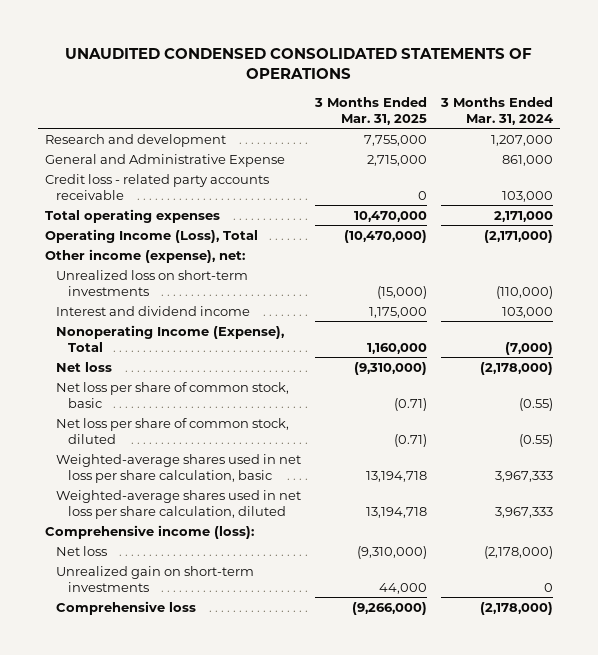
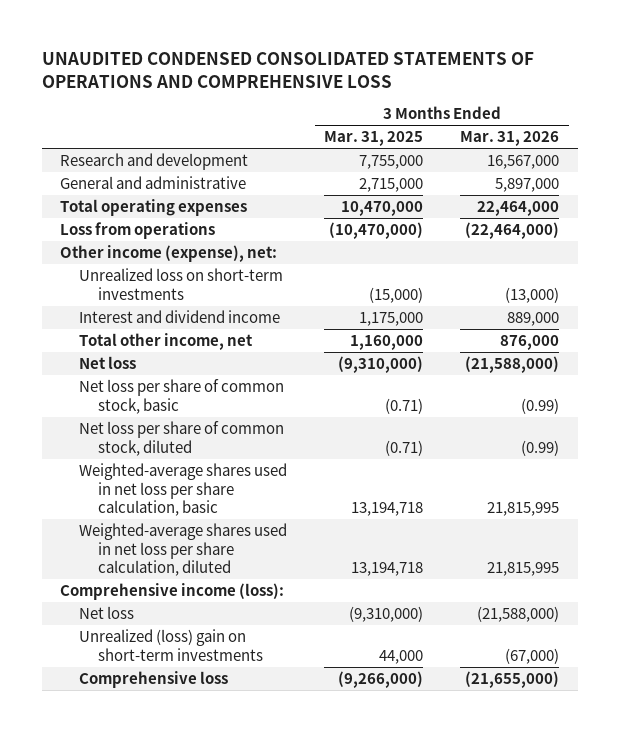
[65,47,533,79] UNAUDITED CONDENSED CONSOLIDATED STATEMENTS OF OPERATIONS -> [41,51,534,88] UNAUDITED CONDENSED CONSOLIDATED STATEMENTS OF OPERATIONS AND COMPREHENSIVE LOSS
[440,96,554,125] 3 Months Ended Mar. 31, 2024 -> none
none -> [460,131,560,147] Mar. 31, 2026
[45,173,270,200] Credit loss - related party accounts receivable -> none
[45,153,286,167] General and Administrative Expense -> [60,175,247,189] General and administrative
[45,228,259,243] Operating Income (Loss), Total -> [60,221,216,239] Loss from operations
[56,324,285,352] Nonoperating Income (Expense), Total -> [79,332,254,350] Total other income, net
[56,565,255,592] Unrealized gain on short-term investments -> [79,628,263,661] Unrealized (loss) gain on short-term investments

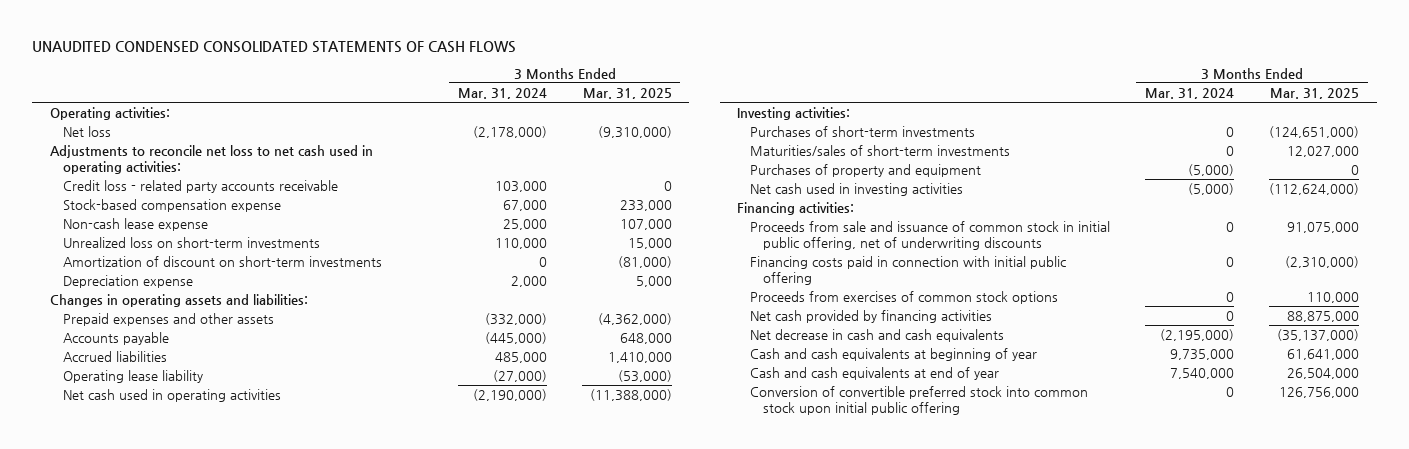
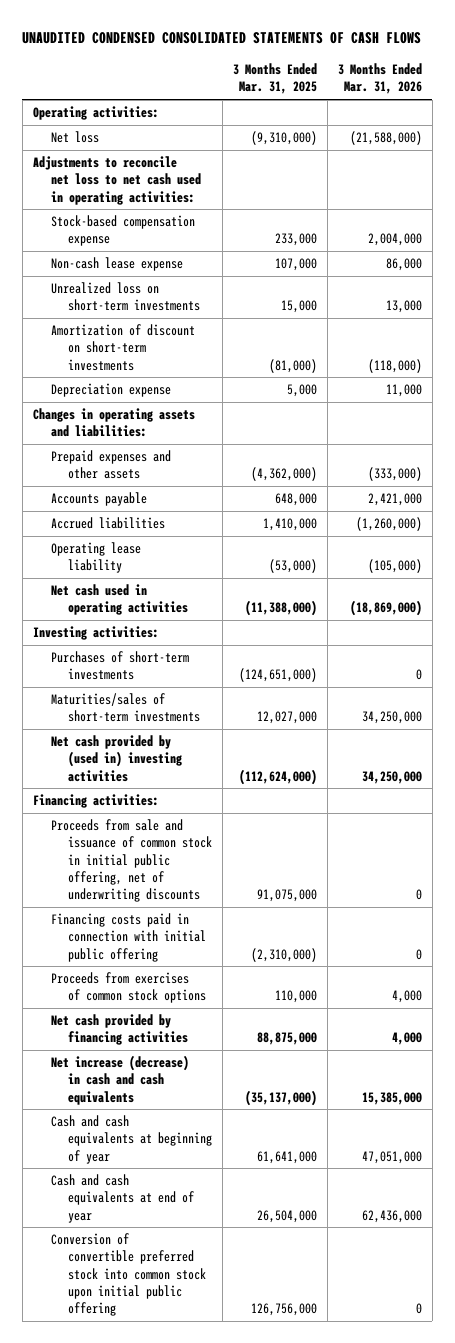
[457,87,547,99] Mar. 31, 2024 -> none
none -> [337,63,422,95] 3 Months Ended Mar. 31, 2026
[62,179,338,193] Credit loss - related party accounts receivable -> none
[749,163,981,177] Purchases of property and equipment -> none
[749,182,963,196] Net cash used in investing activities -> [50,735,183,782] Net cash provided by (used in) investing activities
[749,328,1004,342] Net decrease in cash and cash equivalents -> [50,1055,189,1105] Net increase (decrease) in cash and cash equivalents

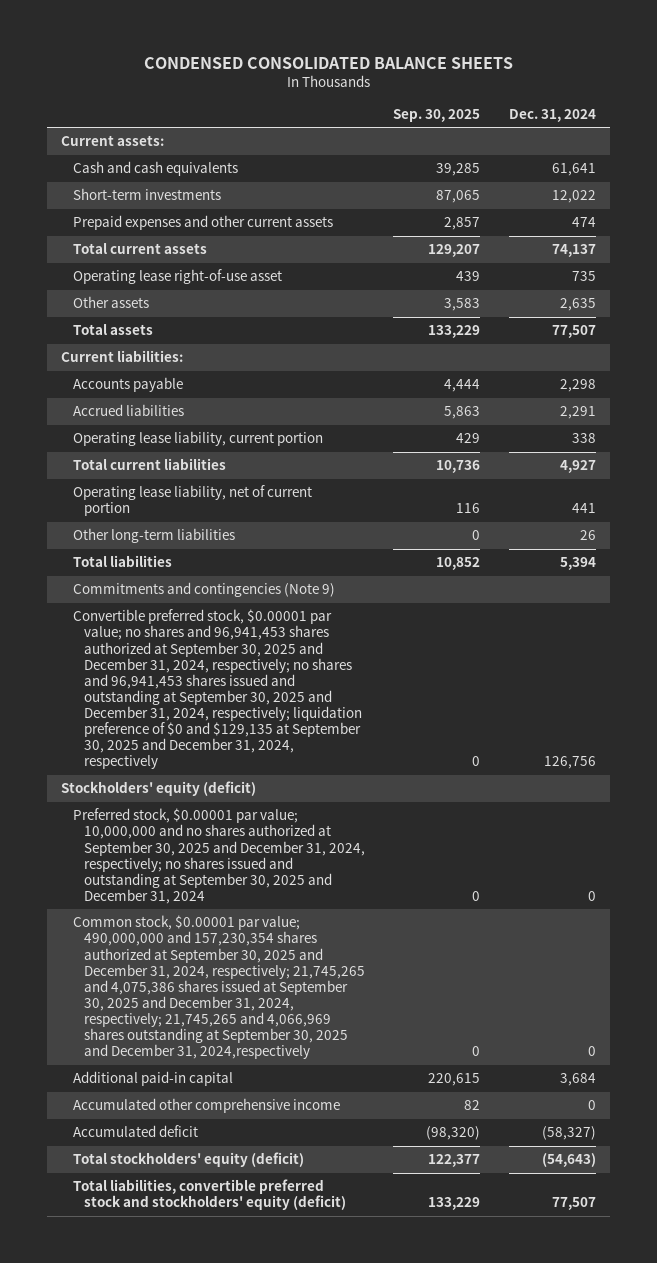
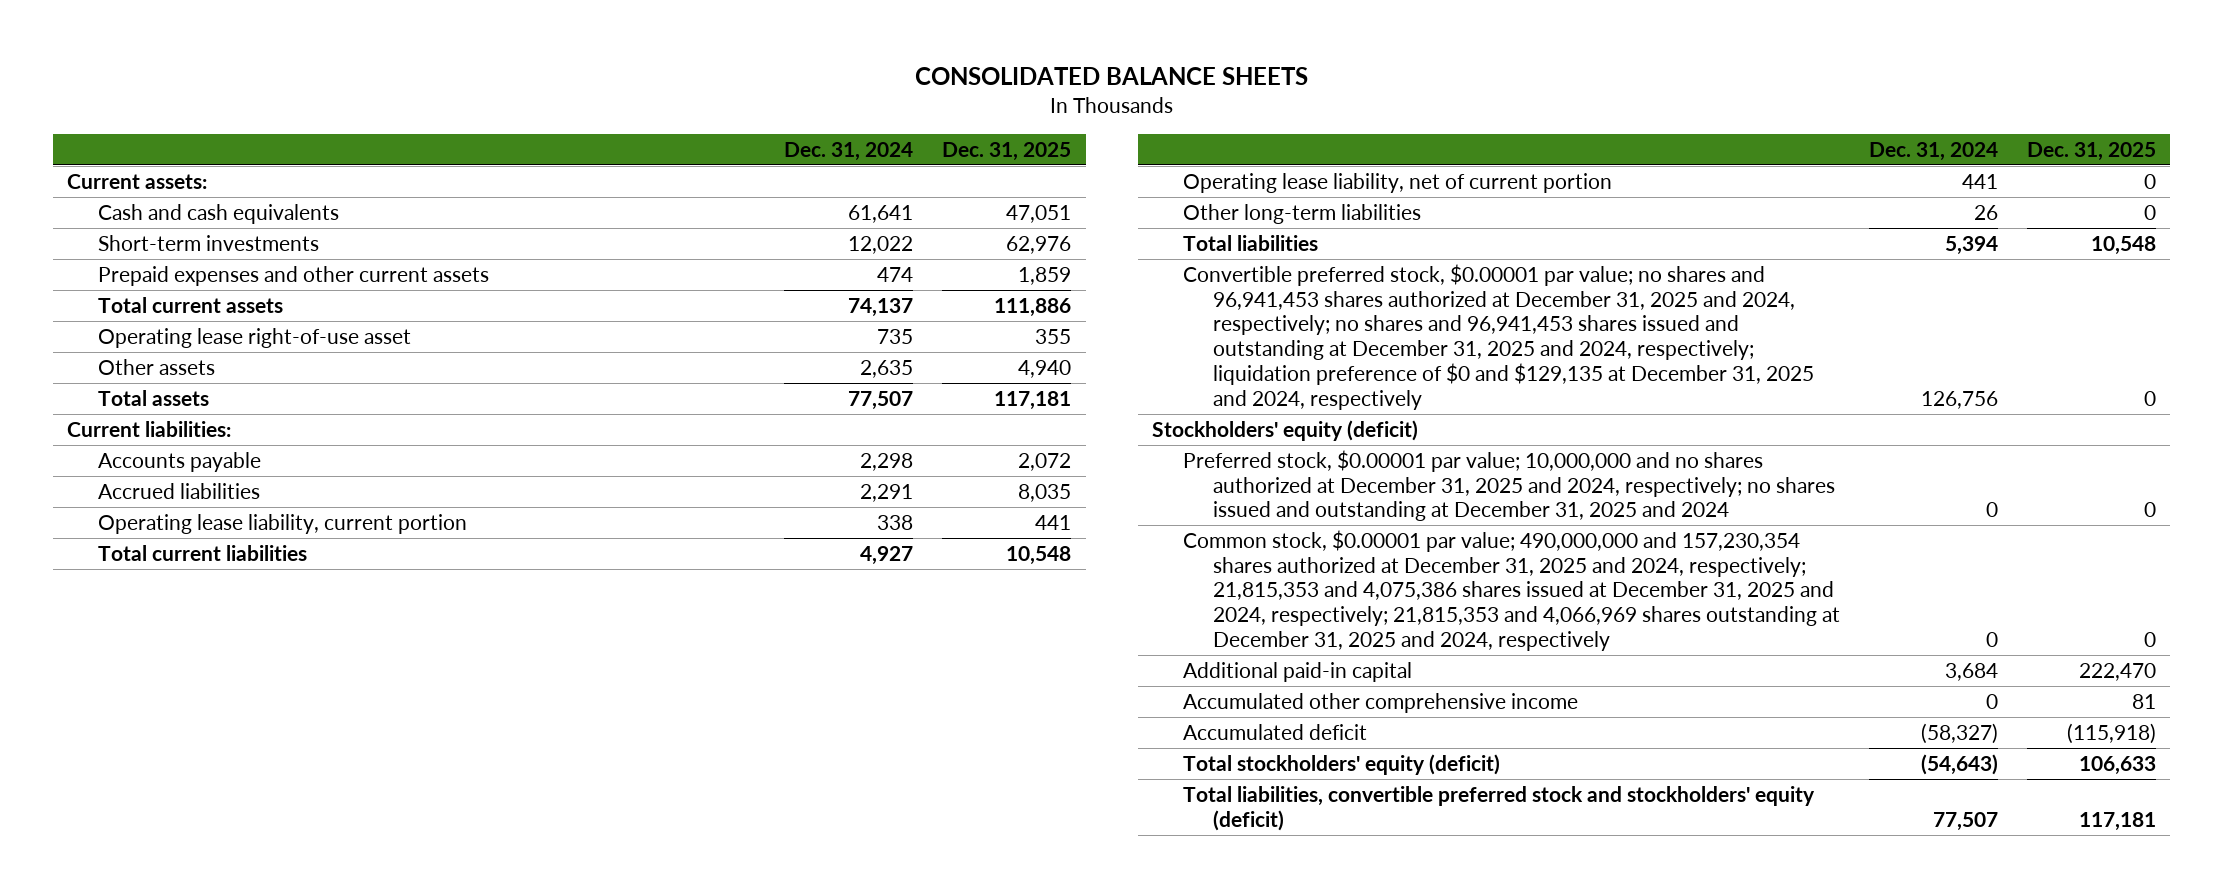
[143,56,513,69] CONDENSED CONSOLIDATED BALANCE SHEETS -> [914,67,1308,86] CONSOLIDATED BALANCE SHEETS
[393,109,481,123] Sep. 30, 2025 -> none
none -> [942,141,1072,161] Dec. 31, 2025
[72,582,335,598] Commitments and contingencies (Note 9) -> none
[72,609,362,770] Convertible preferred stock, $0.00001 par value; no shares and 96,941,453 shares authorized at September 30, 2025 and December 31, 2024, respectively; no shares and 96,941,453 shares issued and outstanding at September 30, 2025 and December 31, 2024, respectively; liquidation preference of $0 and $129,135 at September 30, 2025 and December 31, 2024, respectively -> [1182,263,1815,410] Convertible preferred stock, $0.00001 par value; no shares and 96,941,453 shares authorized at December 31, 2025 and 2024, respectively; no shares and 96,941,453 shares issued and outstanding at December 31, 2025 and 2024, respectively; liquidation preference of $0 and $129,135 at December 31, 2025 and 2024, respectively
[72,808,365,904] Preferred stock, $0.00001 par value; 10,000,000 and no shares authorized at September 30, 2025 and December 31, 2024, respectively; no shares issued and outstanding at September 30, 2025 and December 31, 2024 -> [1182,449,1836,522] Preferred stock, $0.00001 par value; 10,000,000 and no shares authorized at December 31, 2025 and 2024, respectively; no shares issued and outstanding at December 31, 2025 and 2024
[72,915,365,1060] Common stock, $0.00001 par value; 490,000,000 and 157,230,354 shares authorized at September 30, 2025 and December 31, 2024, respectively; 21,745,265 and 4,075,386 shares issued at September 30, 2025 and December 31, 2024, respectively; 21,745,265 and 4,066,969 shares outstanding at September 30, 2025 and December 31, 2024,respectively -> [1182,529,1841,651] Common stock, $0.00001 par value; 490,000,000 and 157,230,354 shares authorized at December 31, 2025 and 2024, respectively; 21,815,353 and 4,075,386 shares issued at December 31, 2025 and 2024, respectively; 21,815,353 and 4,066,969 shares outstanding at December 31, 2025 and 2024, respectively

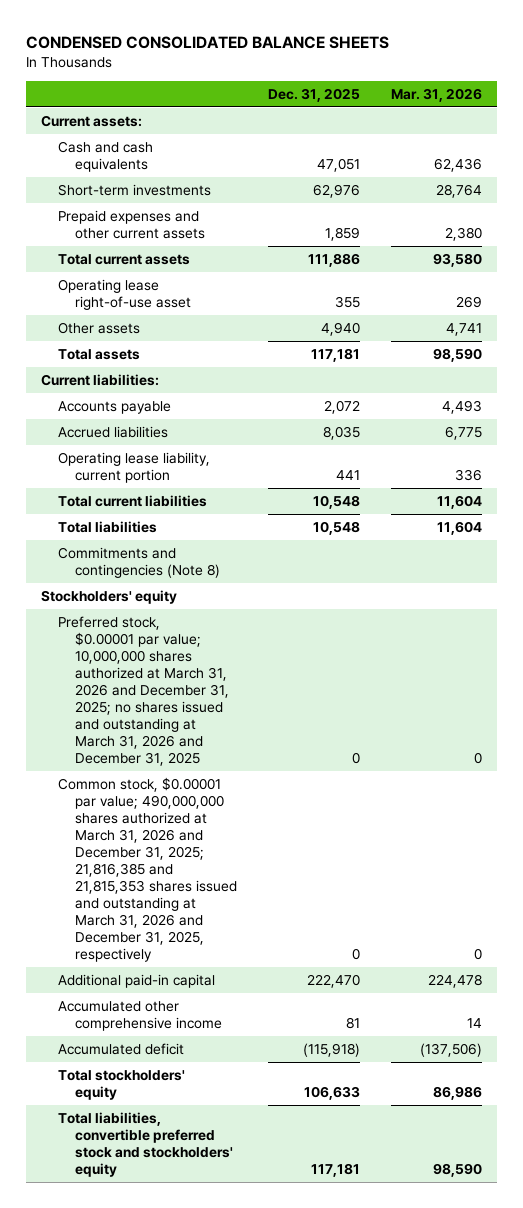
[914,67,1308,86] CONSOLIDATED BALANCE SHEETS -> [26,35,390,49] CONDENSED CONSOLIDATED BALANCE SHEETS
[784,141,914,161] Dec. 31, 2024 -> none
none -> [390,87,482,102] Mar. 31, 2026
[1182,172,1612,193] Operating lease liability, net of current portion -> none
[1182,203,1421,224] Other long-term liabilities -> none
[1182,263,1815,410] Convertible preferred stock, $0.00001 par value; no shares and 96,941,453 shares authorized at December 31, 2025 and 2024, respectively; no shares and 96,941,453 shares issued and outstanding at December 31, 2025 and 2024, respectively; liquidation preference of $0 and $129,135 at December 31, 2025 and 2024, respectively -> none
none -> [58,546,221,579] Commitments and contingencies (Note 8)
[1151,419,1418,441] Stockholders' equity (deficit) -> [41,589,178,604] Stockholders' equity
[1182,449,1836,522] Preferred stock, $0.00001 par value; 10,000,000 and no shares authorized at December 31, 2025 and 2024, respectively; no shares issued and outstanding at December 31, 2025 and 2024 -> [58,615,230,767] Preferred stock, $0.00001 par value; 10,000,000 shares authorized at March 31, 2026 and December 31, 2025; no shares issued and outstanding at March 31, 2026 and December 31, 2025
[1182,529,1841,651] Common stock, $0.00001 par value; 490,000,000 and 157,230,354 shares authorized at December 31, 2025 and 2024, respectively; 21,815,353 and 4,075,386 shares issued at December 31, 2025 and 2024, respectively; 21,815,353 and 4,066,969 shares outstanding at December 31, 2025 and 2024, respectively -> [58,776,238,963] Common stock, $0.00001 par value; 490,000,000 shares authorized at March 31, 2026 and December 31, 2025; 21,816,385 and 21,815,353 shares issued and outstanding at March 31, 2026 and December 31, 2025, respectively
[1182,753,1500,775] Total stockholders' equity (deficit) -> [58,1069,186,1101] Total stockholders' equity
[1182,785,1815,831] Total liabilities, convertible preferred stock and stockholders' equity (deficit) -> [58,1111,234,1178] Total liabilities, convertible preferred stock and stockholders' equity

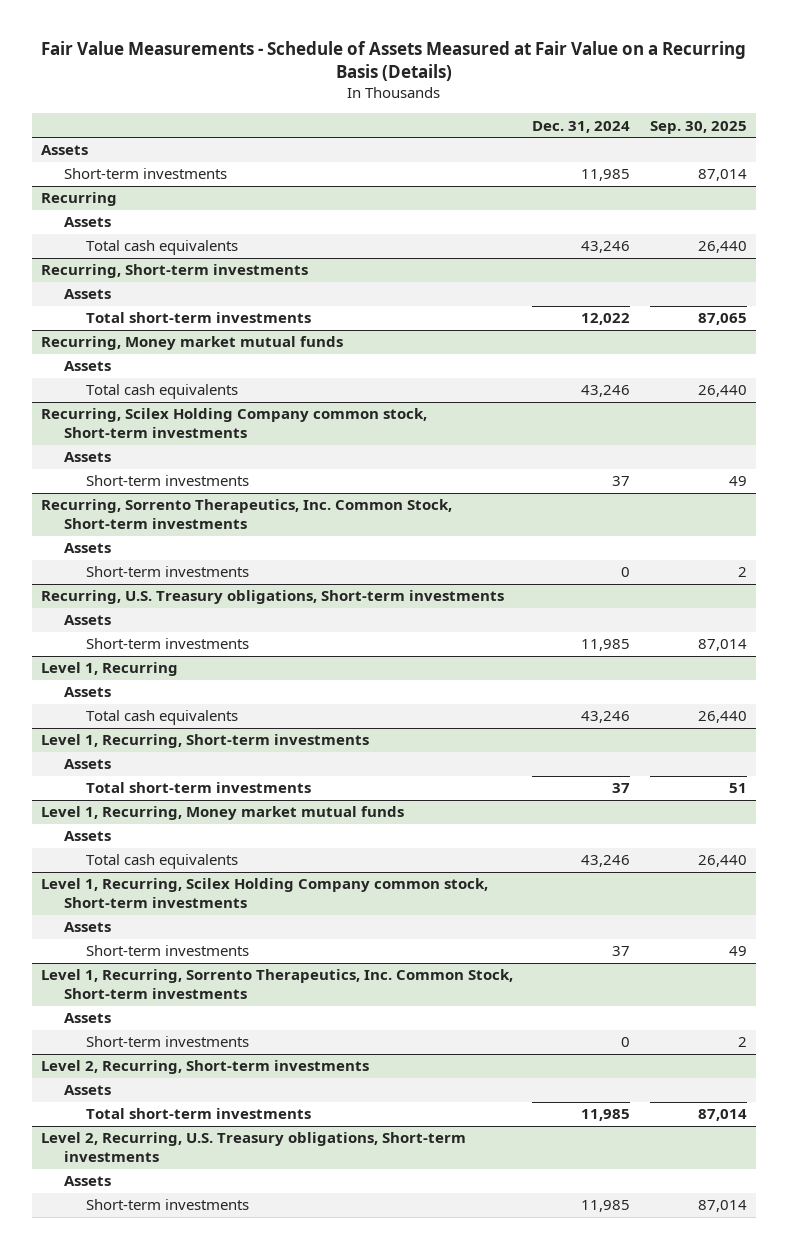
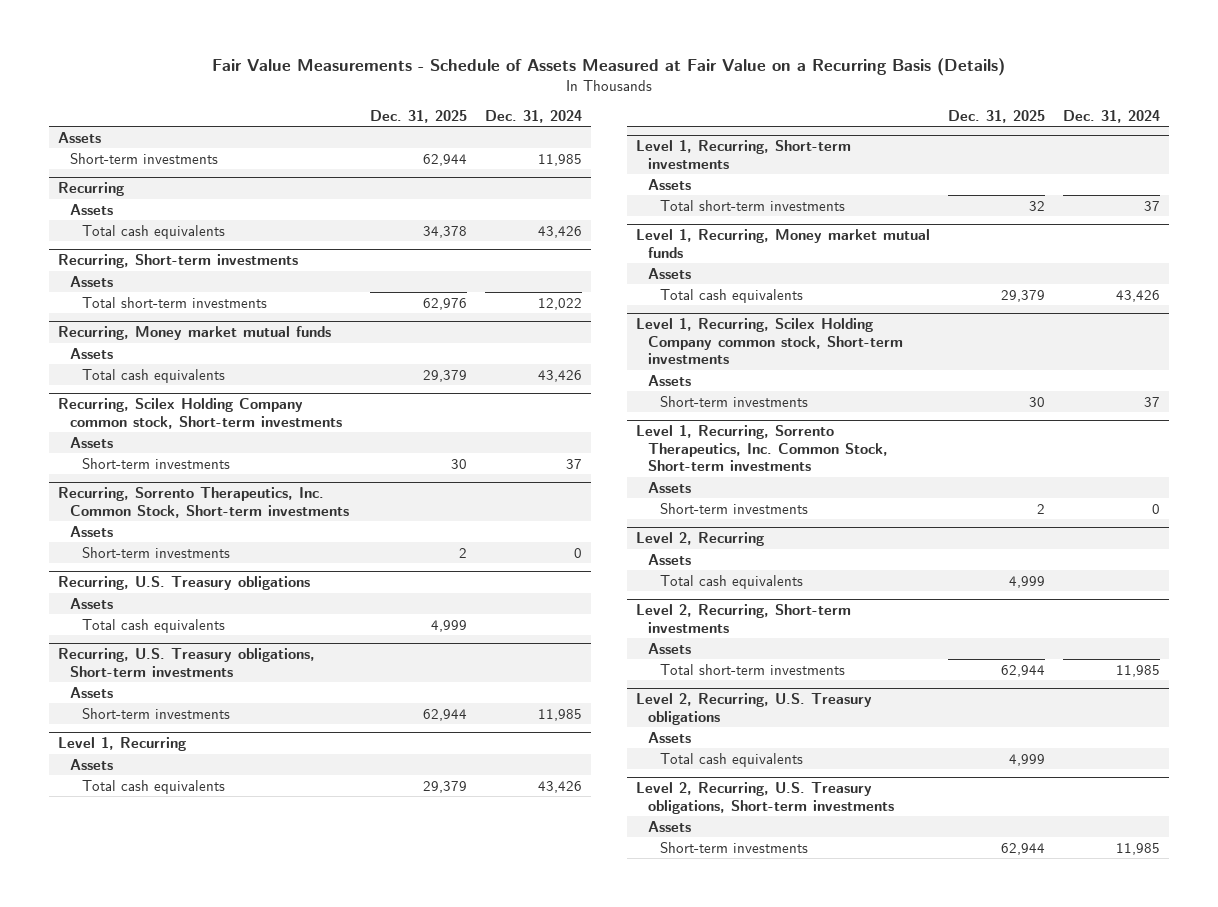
[649,120,747,134] Sep. 30, 2025 -> none
none -> [370,109,468,123] Dec. 31, 2025
[581,241,631,254] 43,246 -> [538,225,583,238] 43,426
[581,385,631,398] 43,246 -> [538,369,583,382] 43,426
none -> [58,576,311,591] Recurring, U.S. Treasury obligations
none -> [70,597,114,609] Assets
none -> [82,618,226,633] Total cash equivalents
[581,711,631,724] 43,246 -> [538,780,583,793] 43,426
[581,855,631,868] 43,246 -> [1115,289,1160,302] 43,426
none -> [635,532,764,547] Level 2, Recurring
none -> [648,553,692,565] Assets
none -> [660,574,804,589] Total cash equivalents
none -> [635,693,872,725] Level 2, Recurring, U.S. Treasury obligations
none -> [648,731,692,743] Assets
none -> [660,752,804,767] Total cash equivalents

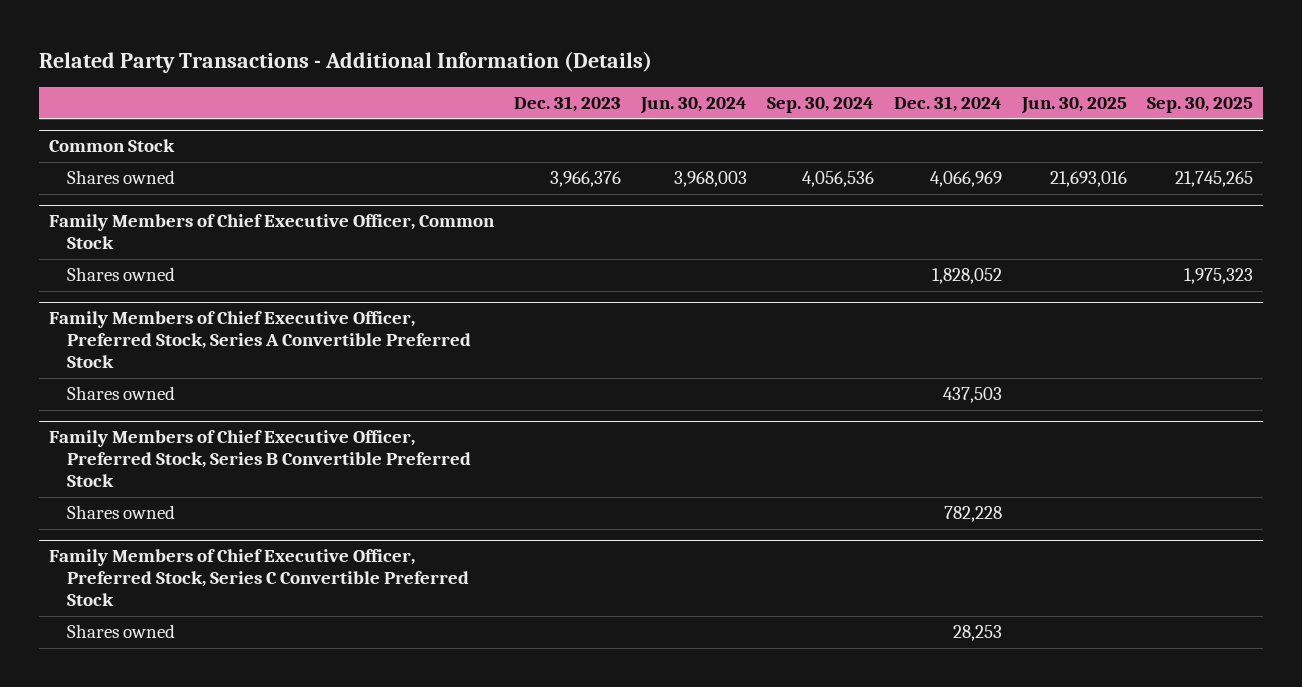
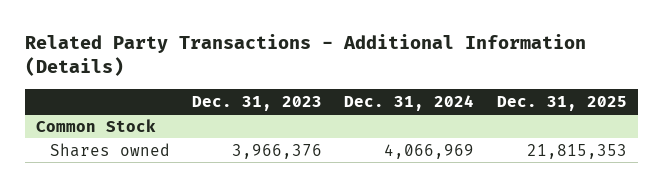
[640,96,748,114] Jun. 30, 2024 -> none
[767,96,875,113] Sep. 30, 2024 -> none
[1021,96,1128,114] Jun. 30, 2025 -> none
[1147,96,1254,113] Sep. 30, 2025 -> none
none -> [496,95,627,111] Dec. 31, 2025
[49,214,496,250] Family Members of Chief Executive Officer, Common Stock -> none
[66,267,175,282] Shares owned -> none
[49,311,471,369] Family Members of Chief Executive Officer, Preferred Stock, Series A Convertible Preferred Stock -> none
[66,386,175,401] Shares owned -> none
[49,430,471,488] Family Members of Chief Executive Officer, Preferred Stock, Series B Convertible Preferred Stock -> none
[66,505,175,520] Shares owned -> none
[49,549,469,607] Family Members of Chief Executive Officer, Preferred Stock, Series C Convertible Preferred Stock -> none
[66,624,175,639] Shares owned -> none

